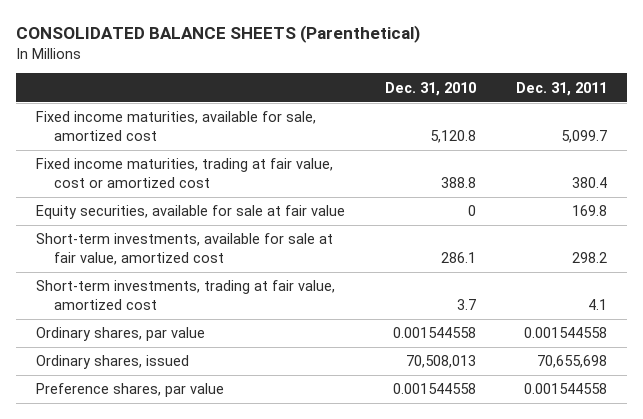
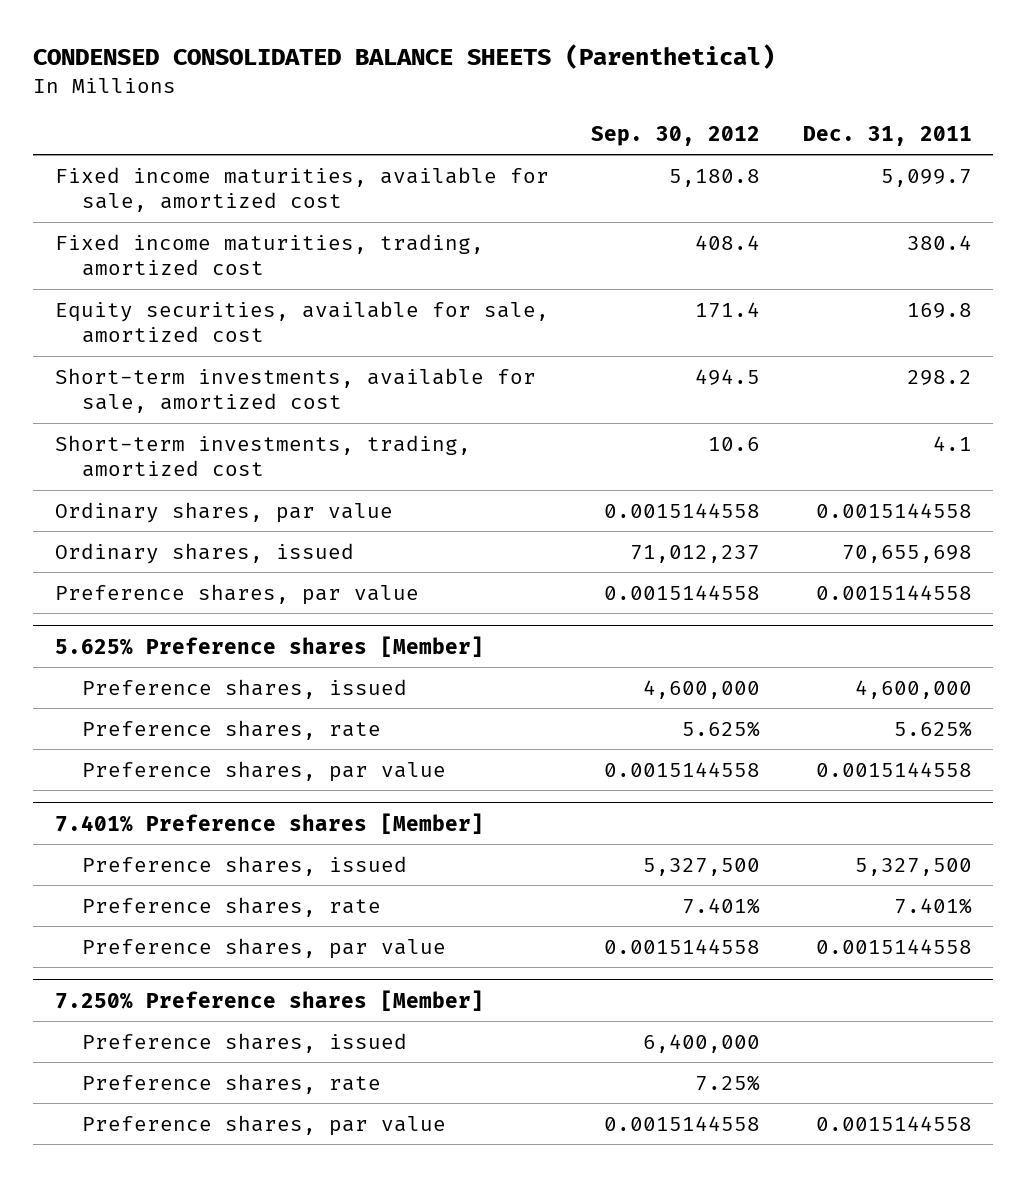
[16,24,421,43] CONSOLIDATED BALANCE SHEETS (Parenthetical) -> [33,44,776,70] CONDENSED CONSOLIDATED BALANCE SHEETS (Parenthetical)
[384,81,476,96] Dec. 31, 2010 -> none
none -> [591,125,761,146] Sep. 30, 2012
[35,158,333,189] Fixed income maturities, trading at fair value, cost or amortized cost -> [54,233,484,277] Fixed income maturities, trading, amortized cost
[35,205,345,220] Equity securities, available for sale at fair value -> [54,300,549,344] Equity securities, available for sale, amortized cost
[35,233,333,266] Short-term investments, available for sale at fair value, amortized cost -> [54,367,536,414] Short-term investments, available for sale, amortized cost
[35,280,335,311] Short-term investments, trading at fair value, amortized cost -> [54,434,471,478] Short-term investments, trading, amortized cost
[523,327,607,339] 0.001544558 -> [815,502,972,518] 0.0015144558
[523,383,607,395] 0.001544558 -> [815,584,972,600] 0.0015144558
none -> [54,635,484,657] 5.625% Preference shares [Member]
none -> [82,678,408,699] Preference shares, issued
none -> [82,719,382,740] Preference shares, rate
none -> [82,760,447,782] Preference shares, par value
none -> [54,812,484,834] 7.401% Preference shares [Member]
none -> [82,855,408,876] Preference shares, issued
none -> [82,896,382,917] Preference shares, rate
none -> [82,937,447,959] Preference shares, par value
none -> [54,989,484,1011] 7.250% Preference shares [Member]
none -> [82,1032,408,1053] Preference shares, issued
none -> [82,1073,382,1094] Preference shares, rate
none -> [82,1114,447,1136] Preference shares, par value

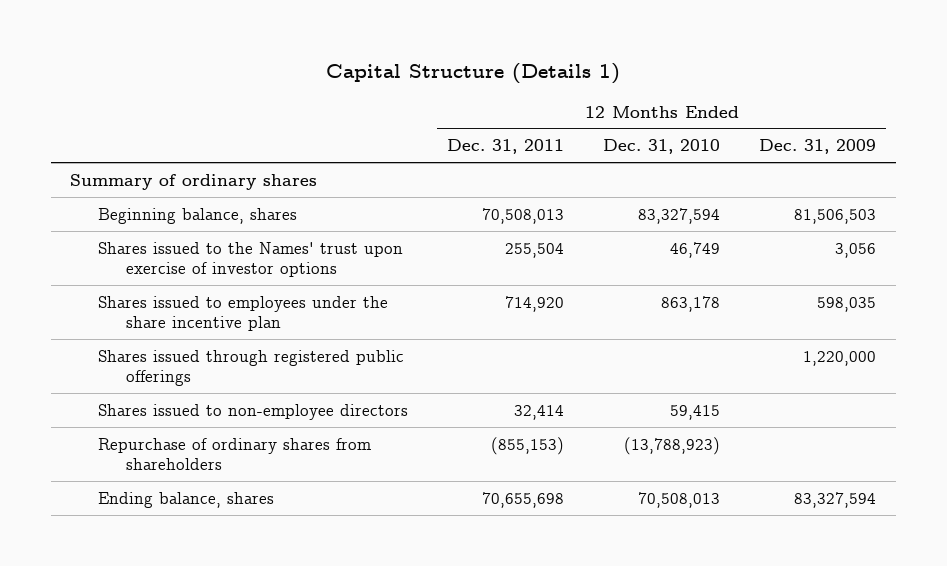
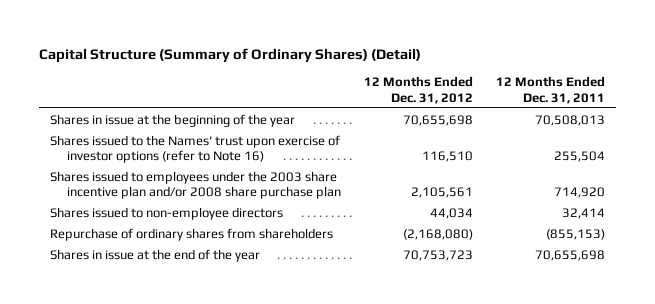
[326,62,621,84] Capital Structure (Details 1) -> [39,47,422,63] Capital Structure (Summary of Ordinary Shares) (Detail)
[603,139,721,155] Dec. 31, 2010 -> none
[759,139,877,155] Dec. 31, 2009 -> none
none -> [363,76,473,104] 12 Months Ended Dec. 31, 2012
[70,173,318,190] Summary of ordinary shares -> none
[97,349,404,386] Shares issued through registered public offerings -> none
[97,207,297,224] Beginning balance, shares -> [50,113,296,127] Shares in issue at the beginning of the year
[97,241,403,277] Shares issued to the Names' trust upon exercise of investor options -> [50,134,341,163] Shares issued to the Names' trust upon exercise of investor options (refer to Note 16)
[97,295,388,331] Shares issued to employees under the share incentive plan -> [50,170,342,199] Shares issued to employees under the 2003 share incentive plan and/or 2008 share purchase plan
[97,491,274,508] Ending balance, shares -> [50,248,261,262] Shares in issue at the end of the year

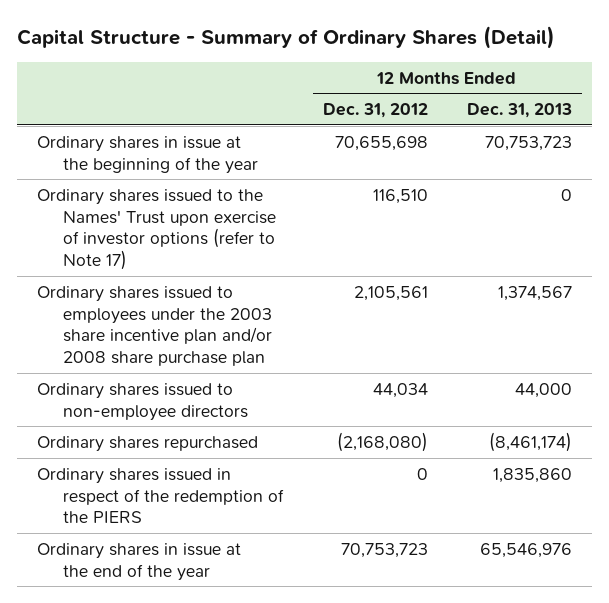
[39,47,422,63] Capital Structure (Summary of Ordinary Shares) (Detail) -> [16,26,555,50] Capital Structure - Summary of Ordinary Shares (Detail)
[495,76,605,104] 12 Months Ended Dec. 31, 2011 -> none
none -> [467,103,573,119] Dec. 31, 2013
[50,113,296,127] Shares in issue at the beginning of the year -> [36,135,258,174] Ordinary shares in issue at the beginning of the year
[50,134,341,163] Shares issued to the Names' trust upon exercise of investor options (refer to Note 16) -> [36,188,276,271] Ordinary shares issued to the Names' Trust upon exercise of investor options (refer to Note 17)
[50,170,342,199] Shares issued to employees under the 2003 share incentive plan and/or 2008 share purchase plan -> [36,285,272,367] Ordinary shares issued to employees under the 2003 share incentive plan and/or 2008 share purchase plan
[50,206,284,220] Shares issued to non-employee directors -> [36,382,248,421] Ordinary shares issued to non-employee directors
[50,227,334,241] Repurchase of ordinary shares from shareholders -> [36,435,258,452] Ordinary shares repurchased
none -> [36,467,284,524] Ordinary shares issued in respect of the redemption of the PIERS
[50,248,261,262] Shares in issue at the end of the year -> [36,542,241,581] Ordinary shares in issue at the end of the year

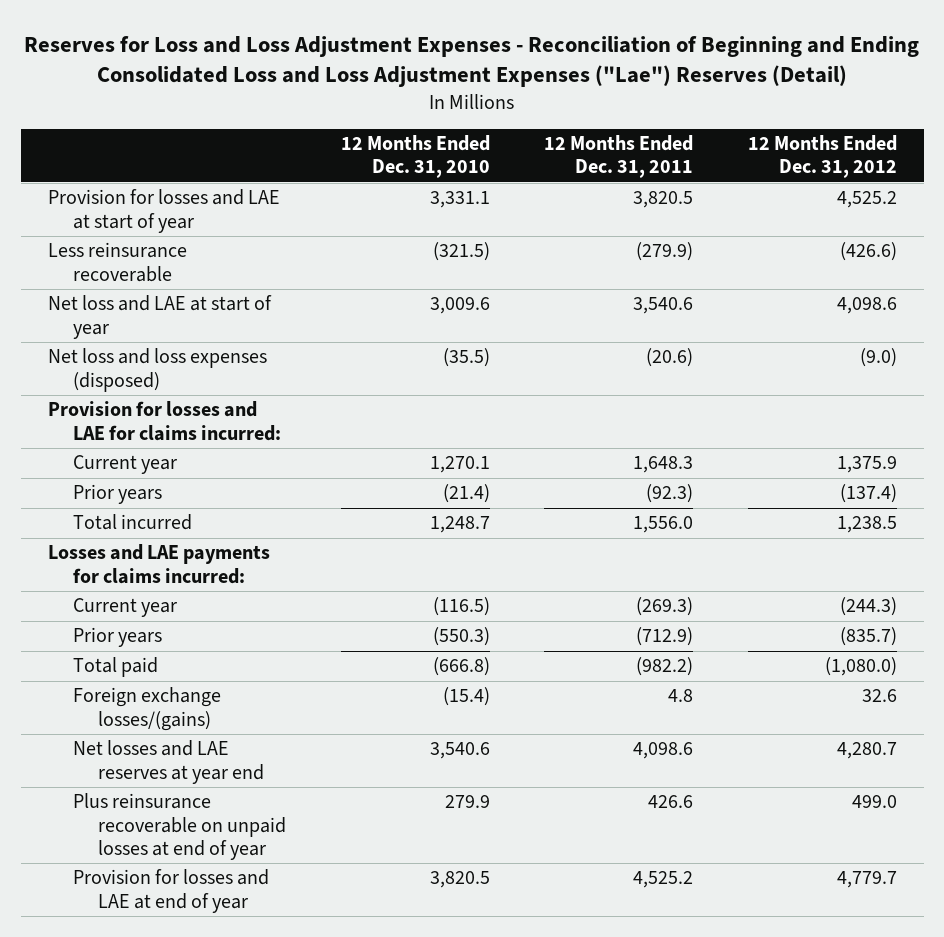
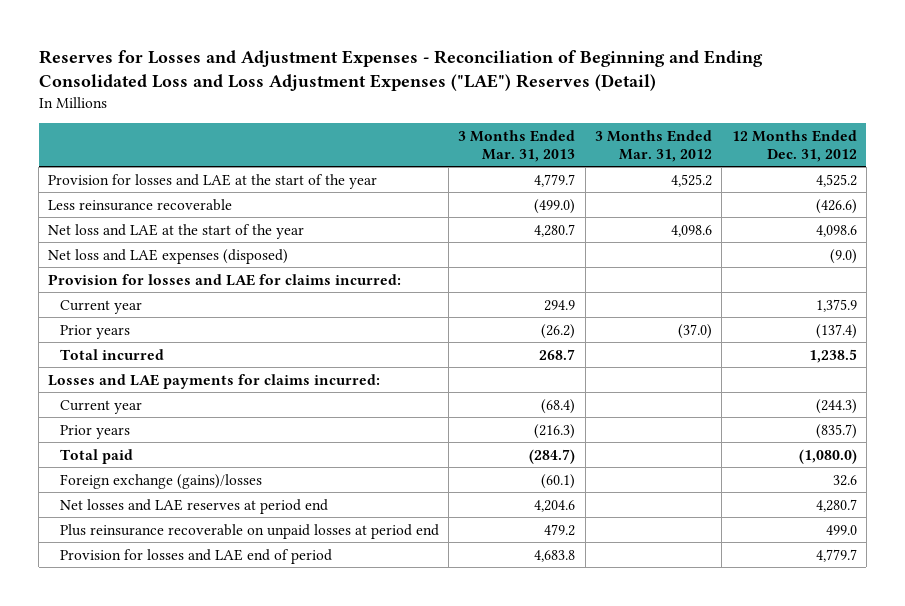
[24,35,920,88] Reserves for Loss and Loss Adjustment Expenses - Reconciliation of Beginning and Ending Consolidated Loss and Loss Adjustment Expenses ("Lae") Reserves (Detail) -> [38,49,763,91] Reserves for Losses and Adjustment Expenses - Reconciliation of Beginning and Ending Consolidated Loss and Loss Adjustment Expenses ("LAE") Reserves (Detail)
[340,134,490,179] 12 Months Ended Dec. 31, 2010 -> none
[544,134,694,179] 12 Months Ended Dec. 31, 2011 -> none
none -> [458,129,576,162] 3 Months Ended Mar. 31, 2013
none -> [594,129,712,162] 3 Months Ended Mar. 31, 2012
[47,189,280,233] Provision for losses and LAE at start of year -> [48,173,378,189] Provision for losses and LAE at the start of the year
[47,295,272,339] Net loss and LAE at start of year -> [48,223,305,239] Net loss and LAE at the start of the year
[47,348,267,392] Net loss and loss expenses (disposed) -> [48,248,289,264] Net loss and LAE expenses (disposed)
[73,687,222,731] Foreign exchange losses/(gains) -> [59,473,262,489] Foreign exchange (gains)/losses
[73,740,265,784] Net losses and LAE reserves at year end -> [59,498,328,514] Net losses and LAE reserves at period end
[73,793,287,861] Plus reinsurance recoverable on unpaid losses at end of year -> [59,523,439,539] Plus reinsurance recoverable on unpaid losses at period end
[73,869,270,913] Provision for losses and LAE at end of year -> [59,548,332,564] Provision for losses and LAE end of period

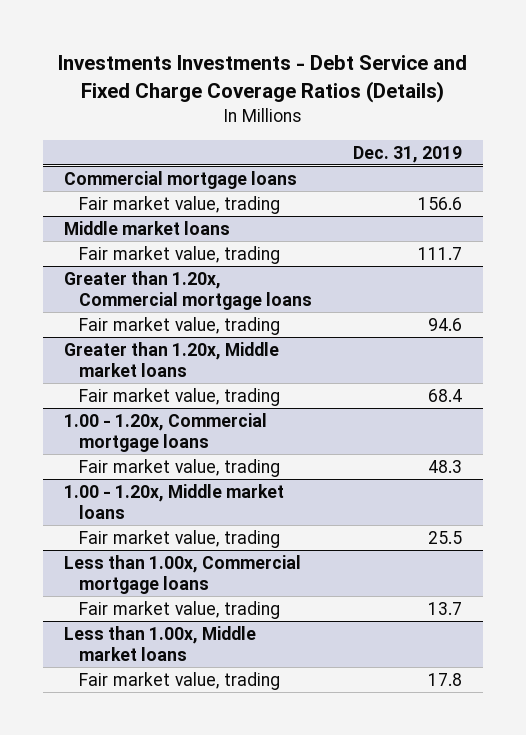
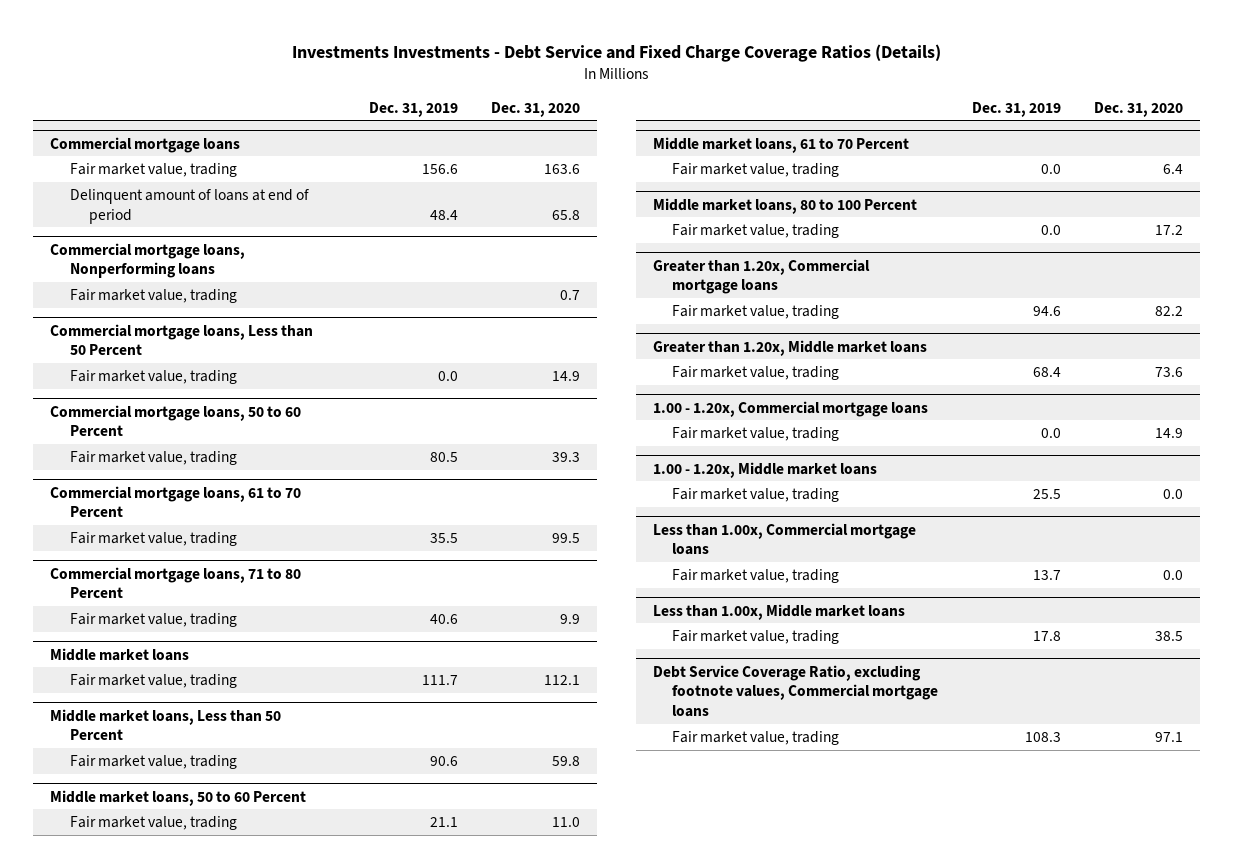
none -> [491,101,581,117] Dec. 31, 2020
none -> [69,188,309,224] Delinquent amount of loans at end of period
none -> [50,242,246,279] Commercial mortgage loans, Nonperforming loans
none -> [69,288,237,303] Fair market value, trading
none -> [50,323,314,356] Commercial mortgage loans, Less than 50 Percent
none -> [69,369,237,384] Fair market value, trading
none -> [50,404,302,437] Commercial mortgage loans, 50 to 60 Percent
none -> [69,450,237,465] Fair market value, trading
none -> [50,485,302,518] Commercial mortgage loans, 61 to 70 Percent
none -> [69,531,237,546] Fair market value, trading
none -> [50,566,302,599] Commercial mortgage loans, 71 to 80 Percent
none -> [69,612,237,627] Fair market value, trading
none -> [50,708,282,741] Middle market loans, Less than 50 Percent
none -> [69,754,237,769] Fair market value, trading
none -> [50,789,307,806] Middle market loans, 50 to 60 Percent
none -> [69,815,237,830] Fair market value, trading
none -> [652,136,909,153] Middle market loans, 61 to 70 Percent
none -> [672,162,840,177] Fair market value, trading
none -> [652,197,917,214] Middle market loans, 80 to 100 Percent
none -> [672,223,840,238] Fair market value, trading
[428,459,463,473] 48.3 -> [1040,427,1061,438] 0.0
none -> [652,664,939,718] Debt Service Coverage Ratio, excluding footnote values, Commercial mortgage loans
none -> [672,730,840,745] Fair market value, trading

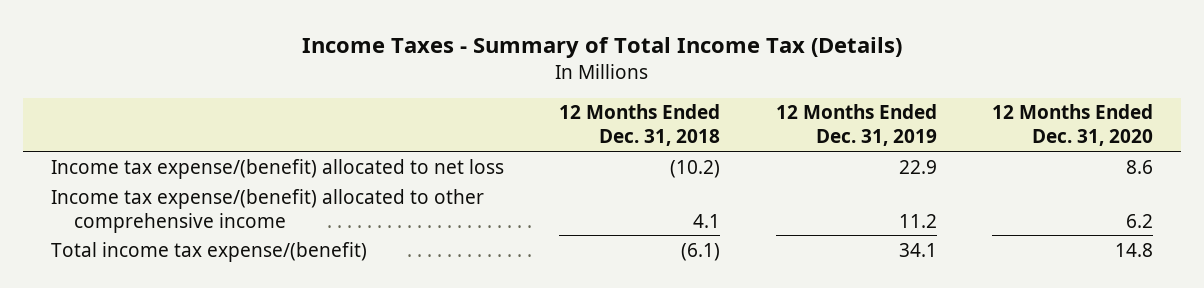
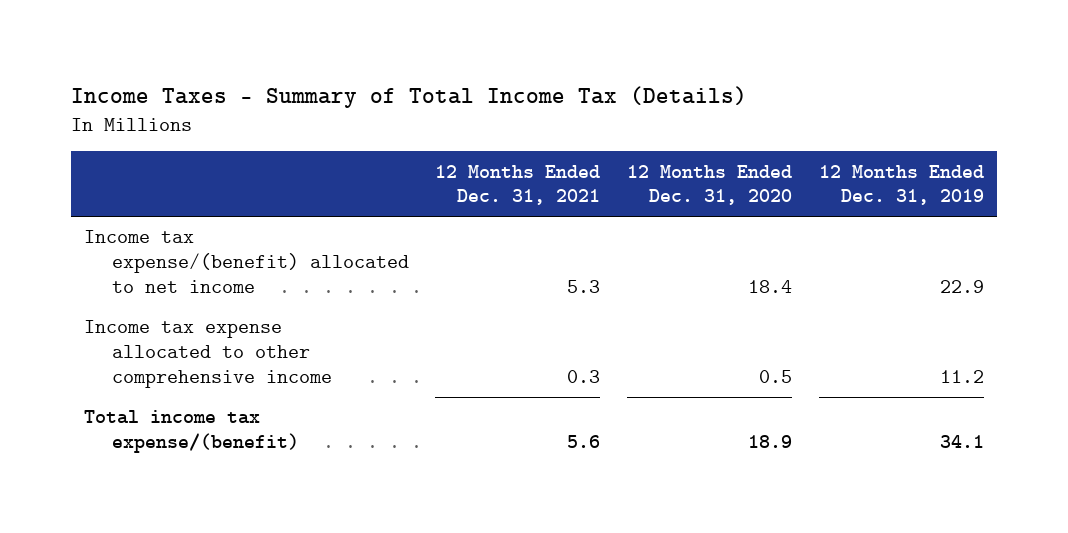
[559,104,721,147] 12 Months Ended Dec. 31, 2018 -> none
none -> [435,164,601,206] 12 Months Ended Dec. 31, 2021
[50,158,504,179] Income tax expense/(benefit) allocated to net loss -> [84,230,409,294] Income tax expense/(benefit) allocated to net income
[1125,159,1153,174] 8.6 -> [748,280,793,294] 18.4
[50,188,484,233] Income tax expense/(benefit) allocated to other comprehensive income -> [84,320,332,389] Income tax expense allocated to other comprehensive income
[1125,213,1153,228] 6.2 -> [759,370,793,384] 0.5
[1114,242,1153,257] 14.8 -> [748,435,793,449] 18.9

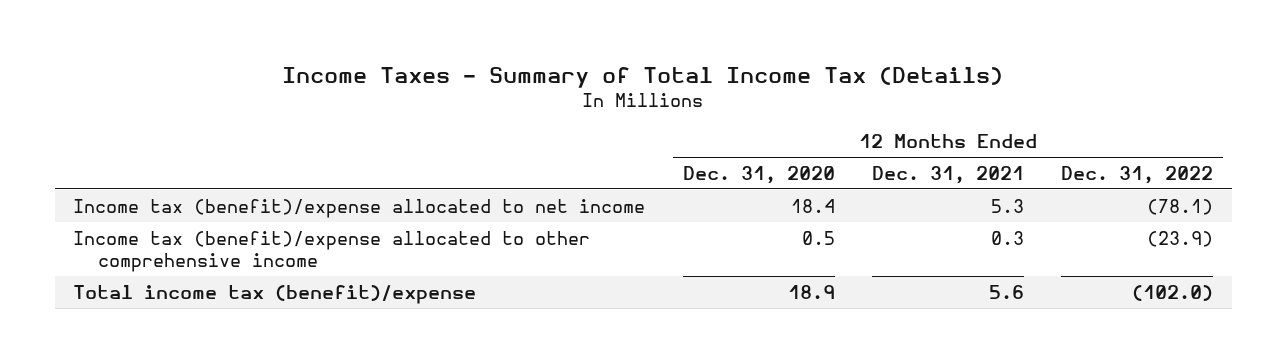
[819,164,985,206] 12 Months Ended Dec. 31, 2019 -> none
none -> [1061,165,1214,184] Dec. 31, 2022
[84,230,409,294] Income tax expense/(benefit) allocated to net income -> [73,198,646,218] Income tax (benefit)/expense allocated to net income
[84,320,332,389] Income tax expense allocated to other comprehensive income -> [73,230,591,272] Income tax (benefit)/expense allocated to other comprehensive income
[84,410,299,454] Total income tax expense/(benefit) -> [73,284,477,304] Total income tax (benefit)/expense

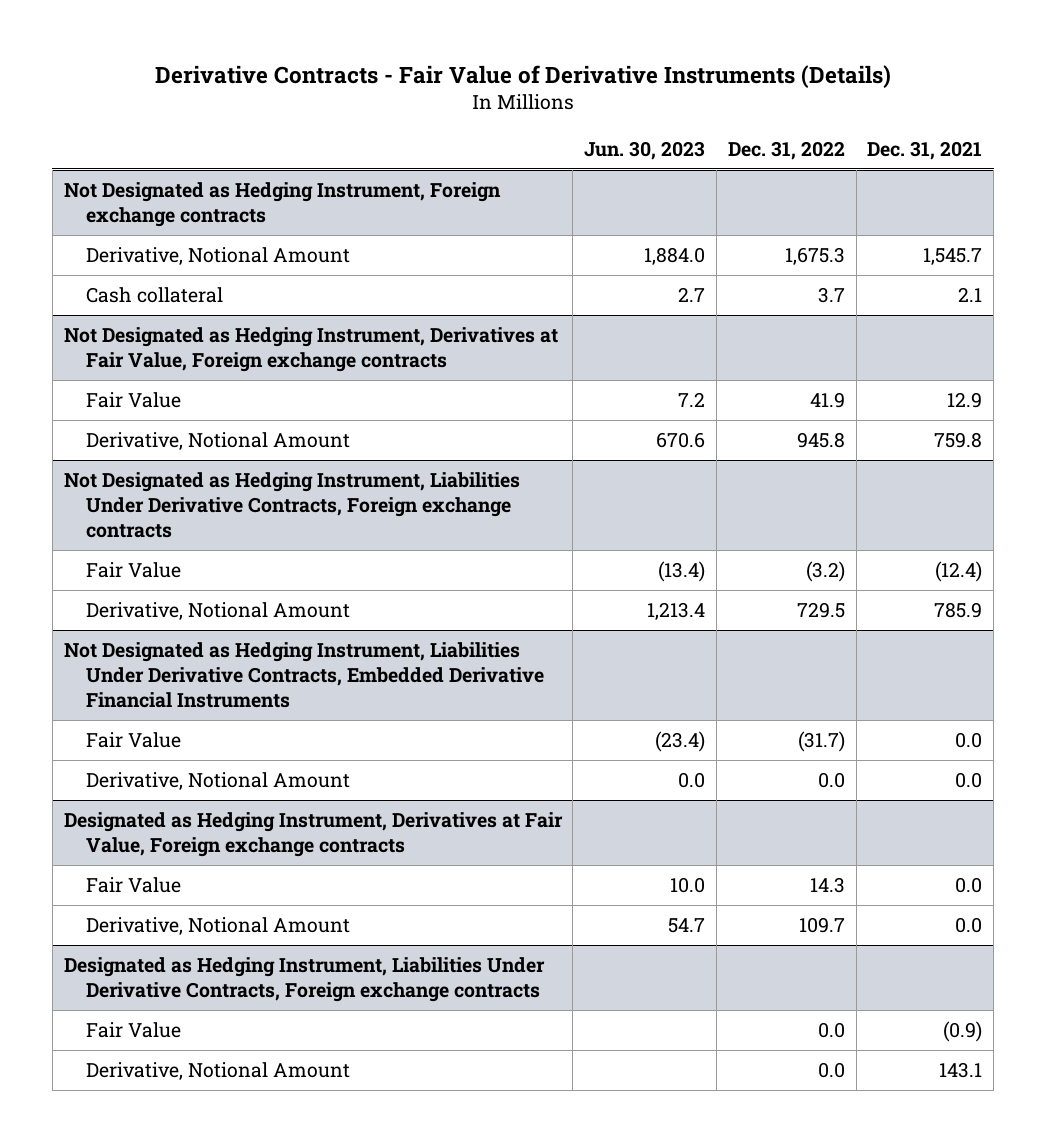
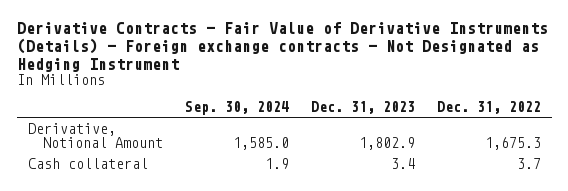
[155,64,892,88] Derivative Contracts - Fair Value of Derivative Instruments (Details) -> [16,22,548,72] Derivative Contracts - Fair Value of Derivative Instruments (Details) - Foreign exchange contracts - Not Designated as Hedging Instrument
[584,140,706,160] Jun. 30, 2023 -> none
[867,140,983,160] Dec. 31, 2021 -> none
none -> [185,101,290,116] Sep. 30, 2024
none -> [310,101,415,115] Dec. 31, 2023
[63,182,501,227] Not Designated as Hedging Instrument, Foreign exchange contracts -> none
[63,327,558,372] Not Designated as Hedging Instrument, Derivatives at Fair Value, Foreign exchange contracts -> none
[85,392,181,409] Fair Value -> none
[85,432,350,451] Derivative, Notional Amount -> none
[63,472,520,538] Not Designated as Hedging Instrument, Liabilities Under Derivative Contracts, Foreign exchange contracts -> none
[85,562,181,579] Fair Value -> none
[85,602,350,621] Derivative, Notional Amount -> none
[63,642,544,708] Not Designated as Hedging Instrument, Liabilities Under Derivative Contracts, Embedded Derivative Financial Instruments -> none
[85,732,181,749] Fair Value -> none
[85,772,350,791] Derivative, Notional Amount -> none
[63,812,563,857] Designated as Hedging Instrument, Derivatives at Fair Value, Foreign exchange contracts -> none
[85,877,181,894] Fair Value -> none
[85,917,350,936] Derivative, Notional Amount -> none
[63,957,545,1002] Designated as Hedging Instrument, Liabilities Under Derivative Contracts, Foreign exchange contracts -> none
[85,1022,181,1039] Fair Value -> none
[85,1062,350,1081] Derivative, Notional Amount -> none

